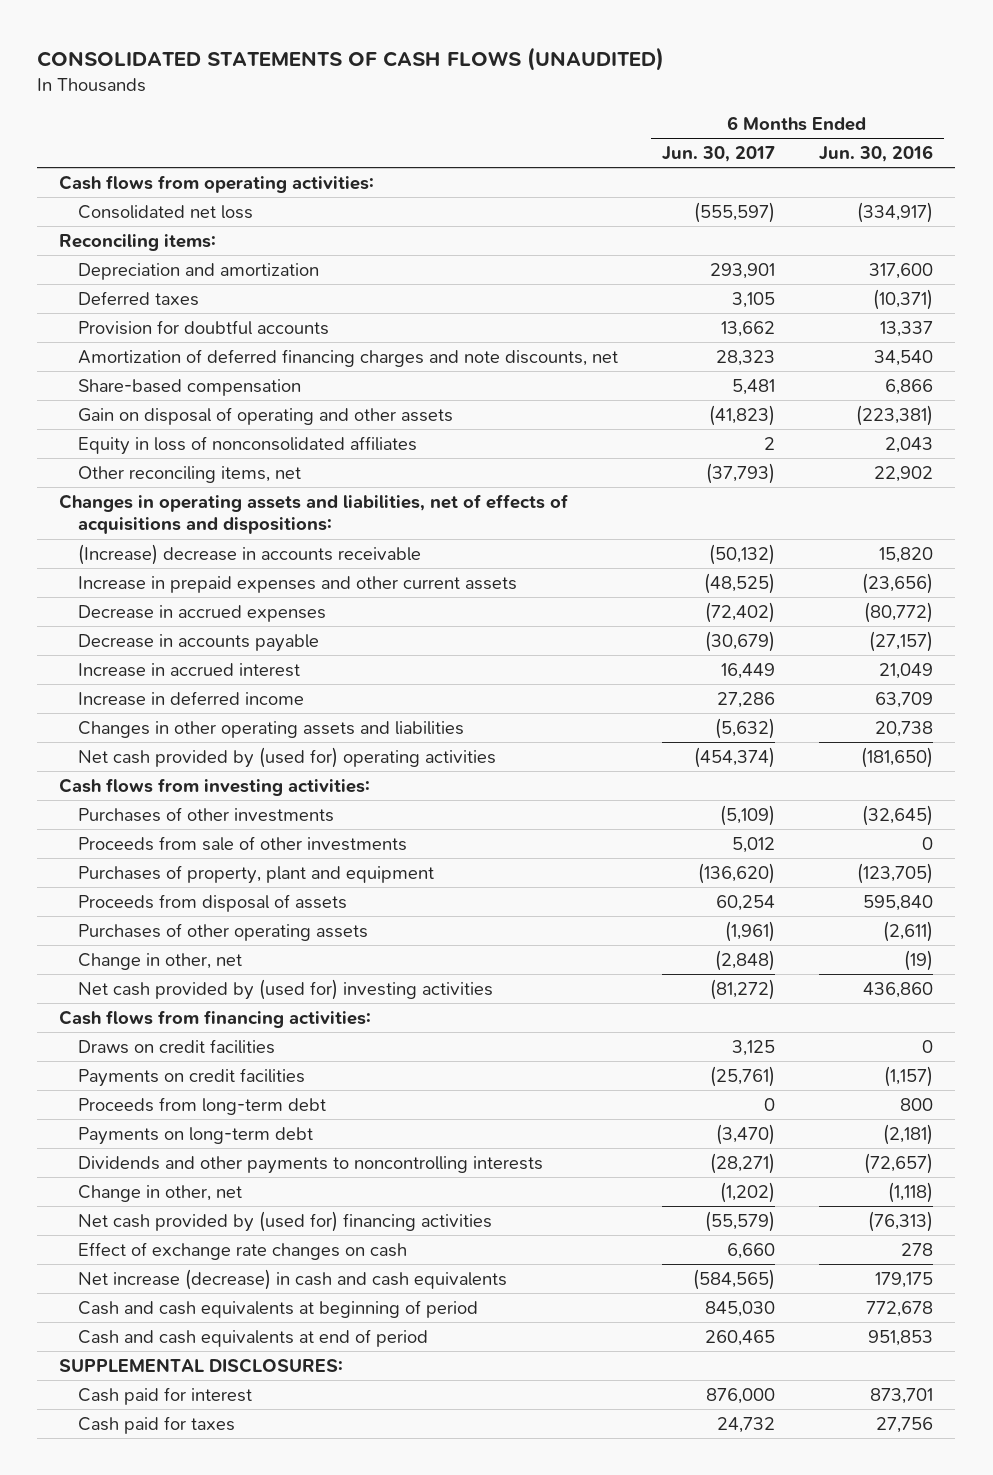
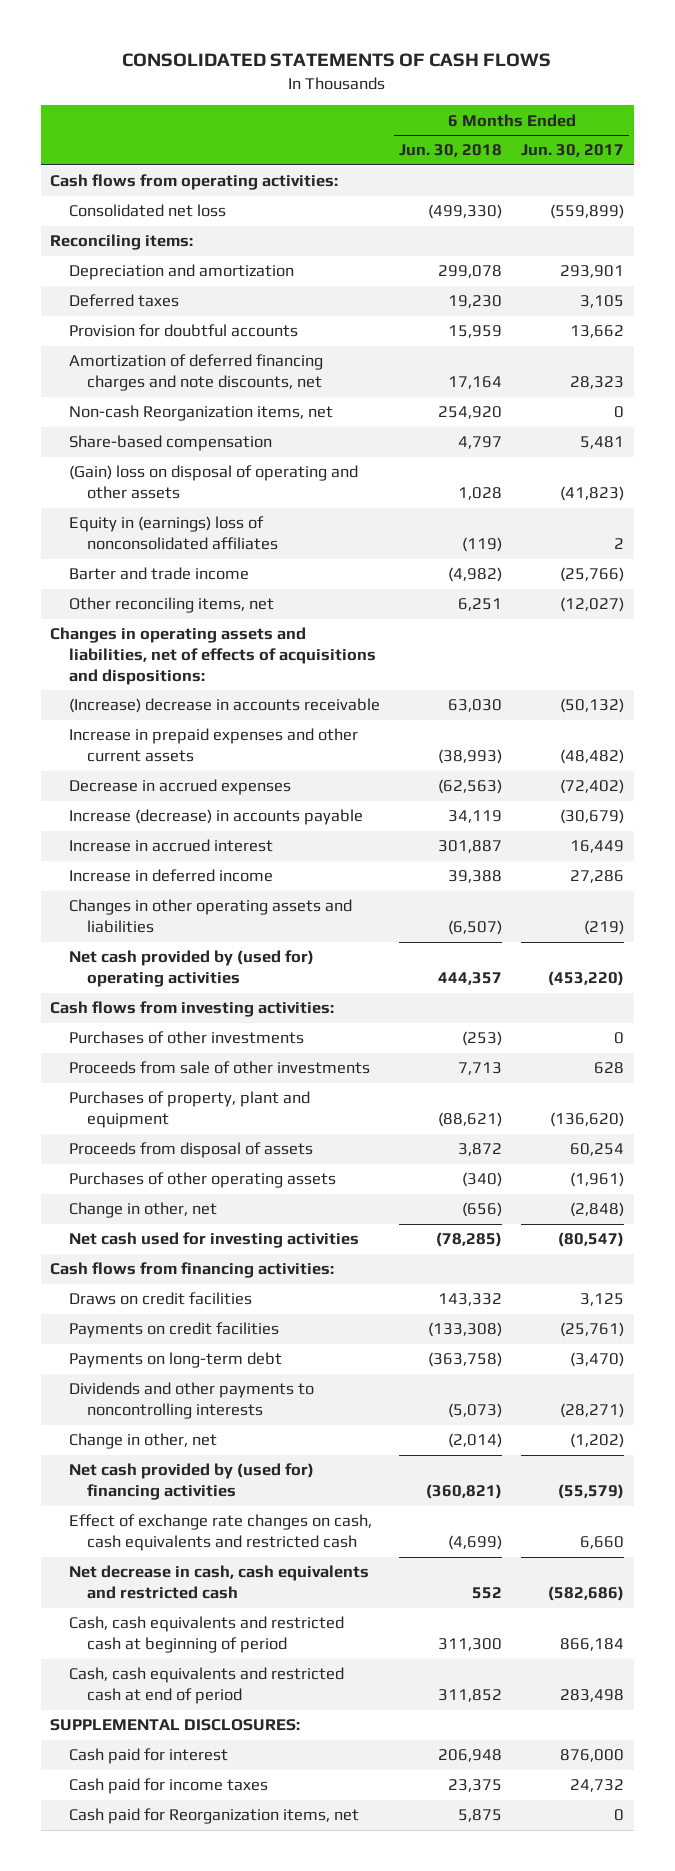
[37,46,665,71] CONSOLIDATED STATEMENTS OF CASH FLOWS (UNAUDITED) -> [122,53,552,68] CONSOLIDATED STATEMENTS OF CASH FLOWS
[819,145,934,163] Jun. 30, 2016 -> none
none -> [398,144,502,158] Jun. 30, 2018
[693,201,775,223] (555,597) -> [550,204,625,220] (559,899)
none -> [68,405,333,422] Non-cash Reorganization items, net
[77,406,453,425] Gain on disposal of operating and other assets -> [68,465,358,500] (Gain) loss on disposal of operating and other assets
[77,435,417,455] Equity in loss of nonconsolidated affiliates -> [68,516,278,551] Equity in (earnings) loss of nonconsolidated affiliates
none -> [68,567,249,581] Barter and trade income
[705,462,775,484] (37,793) -> [560,597,625,613] (12,027)
[703,572,775,594] (48,525) -> [560,749,625,765] (48,482)
[77,633,319,652] Decrease in accounts payable -> [68,809,363,826] Increase (decrease) in accounts payable
[714,717,775,739] (5,632) -> [584,920,625,936] (219)
[693,746,775,768] (454,374) -> [548,971,625,987] (453,220)
[719,804,775,826] (5,109) -> [614,1032,625,1045] 0
[731,836,775,853] 5,012 -> [594,1062,625,1075] 628
[77,978,493,1000] Net cash provided by (used for) investing activities -> [68,1232,359,1249] Net cash used for investing activities
[709,978,775,1000] (81,272) -> [558,1232,625,1248] (80,547)
[77,1096,326,1115] Proceeds from long-term debt -> none
[77,1241,407,1260] Effect of exchange rate changes on cash -> [68,1514,372,1552] Effect of exchange rate changes on cash, cash equivalents and restricted cash
[77,1268,507,1290] Net increase (decrease) in cash and cash equivalents -> [68,1565,369,1600] Net decrease in cash, cash equivalents and restricted cash
[692,1268,775,1290] (584,565) -> [548,1586,625,1602] (582,686)
[77,1299,478,1318] Cash and cash equivalents at beginning of period -> [68,1616,344,1654] Cash, cash equivalents and restricted cash at beginning of period
[704,1300,775,1317] 845,030 -> [560,1638,625,1652] 866,184
[77,1328,428,1347] Cash and cash equivalents at end of period -> [68,1667,344,1705] Cash, cash equivalents and restricted cash at end of period
[704,1329,775,1346] 260,465 -> [560,1689,625,1703] 283,498
[77,1415,235,1434] Cash paid for taxes -> [68,1778,268,1795] Cash paid for income taxes
none -> [68,1808,359,1825] Cash paid for Reorganization items, net

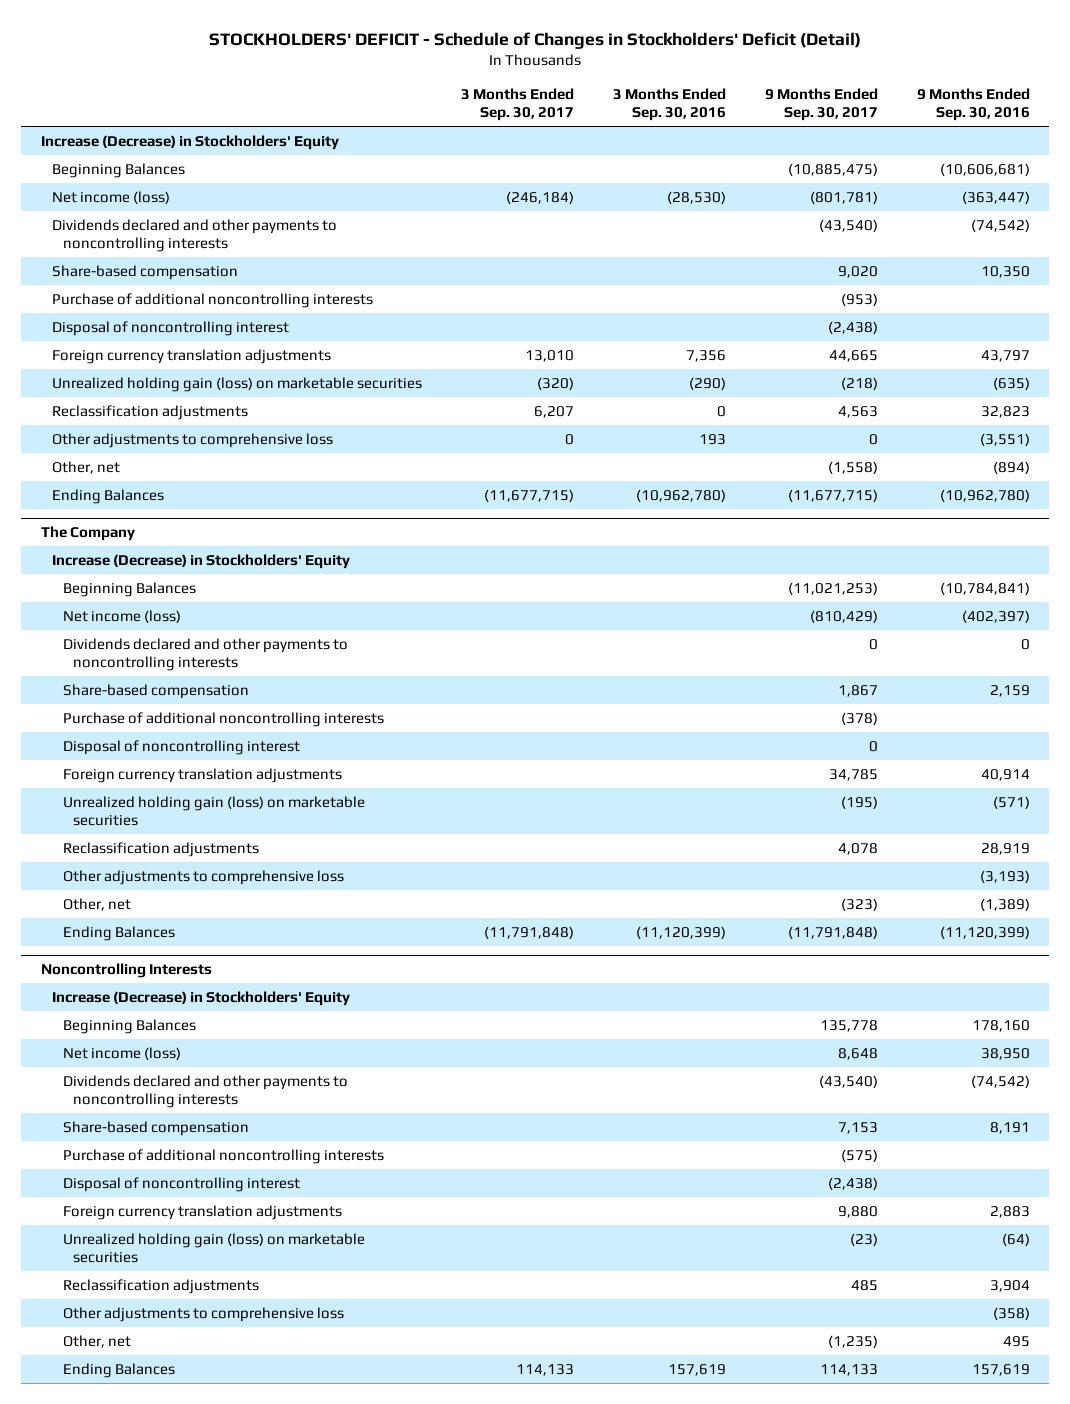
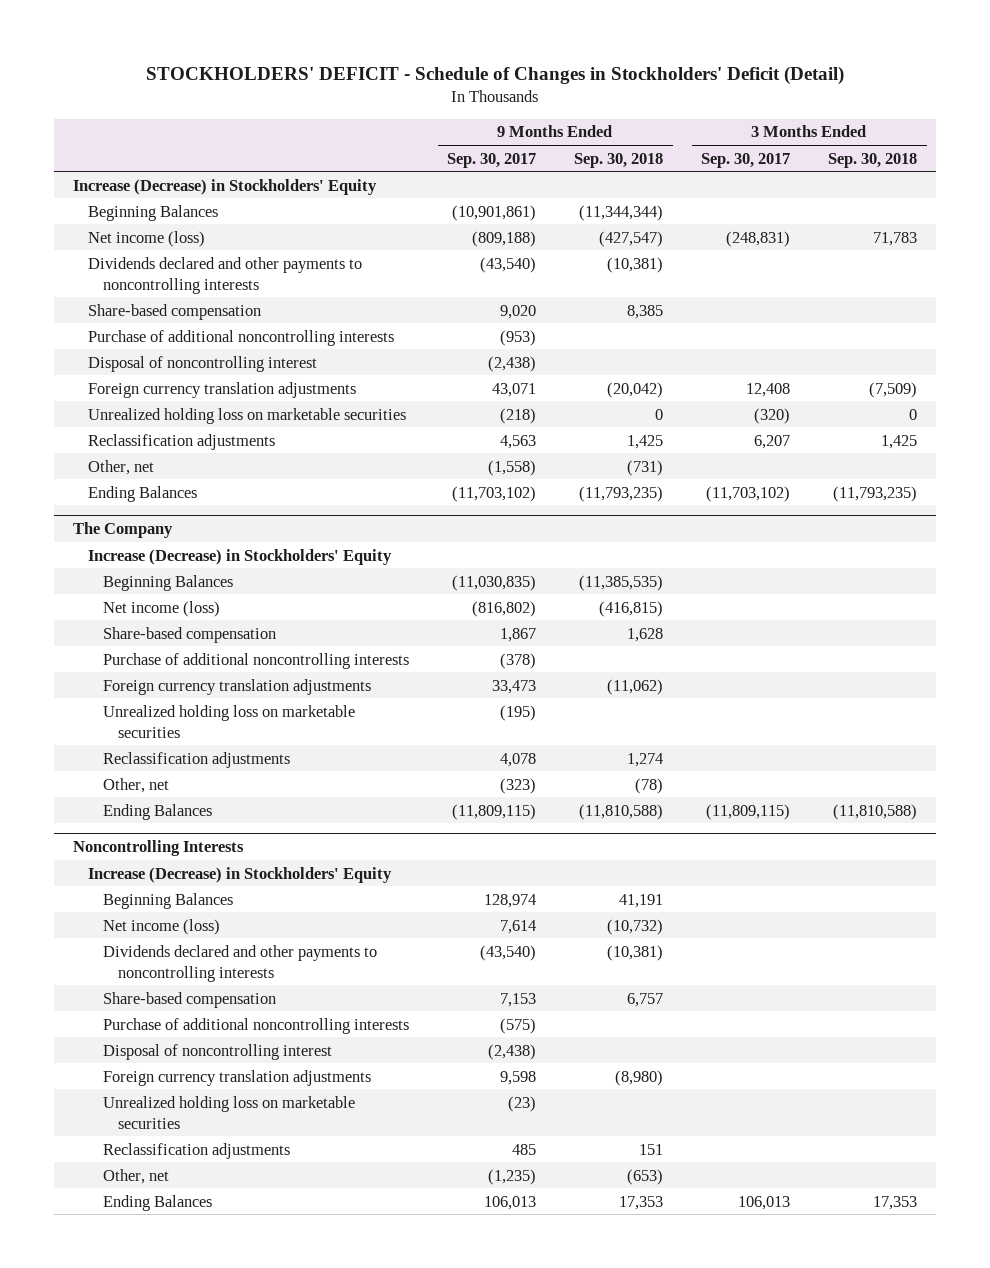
[612,88,726,122] 3 Months Ended Sep. 30, 2016 -> none
[916,88,1030,122] 9 Months Ended Sep. 30, 2016 -> none
none -> [574,152,664,168] Sep. 30, 2018
none -> [828,152,918,168] Sep. 30, 2018
[787,162,878,176] (10,885,475) -> [452,204,537,221] (10,901,861)
[505,190,574,204] (246,184) -> [726,230,791,247] (248,831)
[809,190,878,204] (801,781) -> [472,230,537,247] (809,188)
[524,349,574,362] 13,010 -> [746,382,791,397] 12,408
[828,349,878,362] 44,665 -> [492,382,537,397] 43,071
[51,376,422,392] Unrealized holding gain (loss) on marketable securities -> [88,407,407,424] Unrealized holding loss on marketable securities
[51,432,333,448] Other adjustments to comprehensive loss -> none
[483,488,574,502] (11,677,715) -> [706,485,791,502] (11,703,102)
[787,488,878,502] (11,677,715) -> [452,485,537,502] (11,703,102)
[62,637,348,671] Dividends declared and other payments to noncontrolling interests -> none
[787,581,878,595] (11,021,253) -> [452,574,537,591] (11,030,835)
[809,609,878,623] (810,429) -> [472,600,537,617] (816,802)
[62,739,300,755] Disposal of noncontrolling interest -> none
[828,768,878,781] 34,785 -> [492,679,537,694] 33,473
[62,795,365,826] Unrealized holding gain (loss) on marketable securities -> [103,704,356,738] Unrealized holding loss on marketable securities
[62,869,344,885] Other adjustments to comprehensive loss -> none
[483,925,574,939] (11,791,848) -> [706,803,791,820] (11,809,115)
[787,925,878,939] (11,791,848) -> [452,803,537,820] (11,809,115)
[819,1019,878,1032] 135,778 -> [484,893,537,908] 128,974
[837,1047,878,1060] 8,648 -> [500,919,537,934] 7,614
[837,1205,878,1218] 9,880 -> [500,1070,537,1085] 9,598
[62,1232,365,1263] Unrealized holding gain (loss) on marketable securities -> [103,1095,356,1129] Unrealized holding loss on marketable securities
[62,1306,344,1322] Other adjustments to comprehensive loss -> none
[515,1363,574,1376] 114,133 -> [738,1195,791,1210] 106,013
[819,1363,878,1376] 114,133 -> [484,1195,537,1210] 106,013

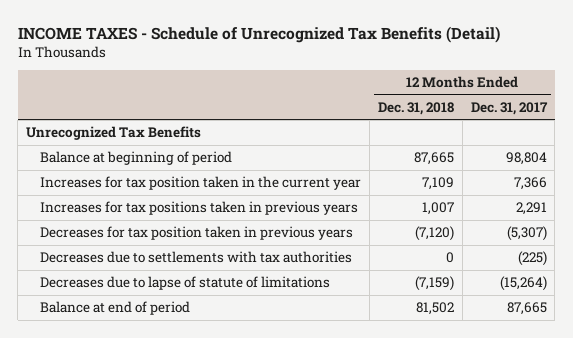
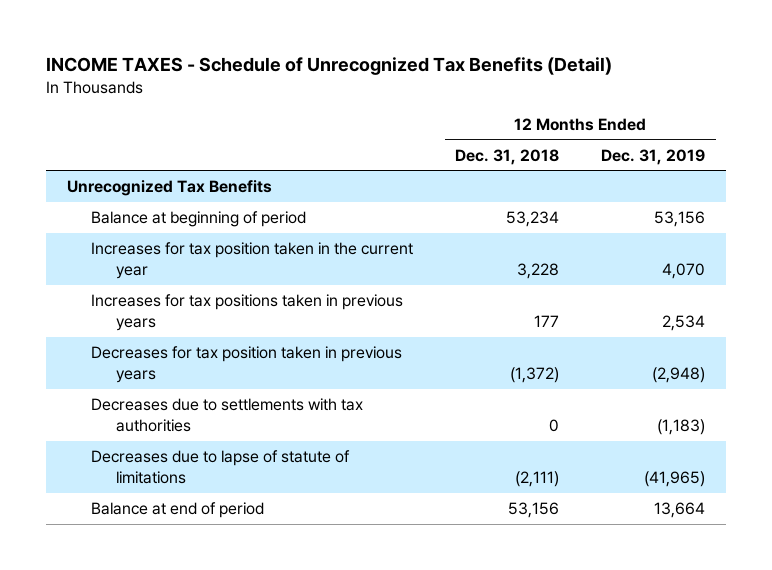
[470,101,548,115] Dec. 31, 2017 -> none
none -> [601,148,706,165] Dec. 31, 2019
[413,152,454,166] 87,665 -> [506,211,560,228] 53,234
[421,177,454,191] 7,109 -> [517,262,560,279] 3,228
[421,202,454,216] 1,007 -> [534,314,560,327] 177
[414,226,454,242] (7,120) -> [510,366,560,383] (1,372)
[414,276,454,292] (7,159) -> [515,470,560,487] (2,111)
[415,302,454,316] 81,502 -> [508,502,560,519] 53,156

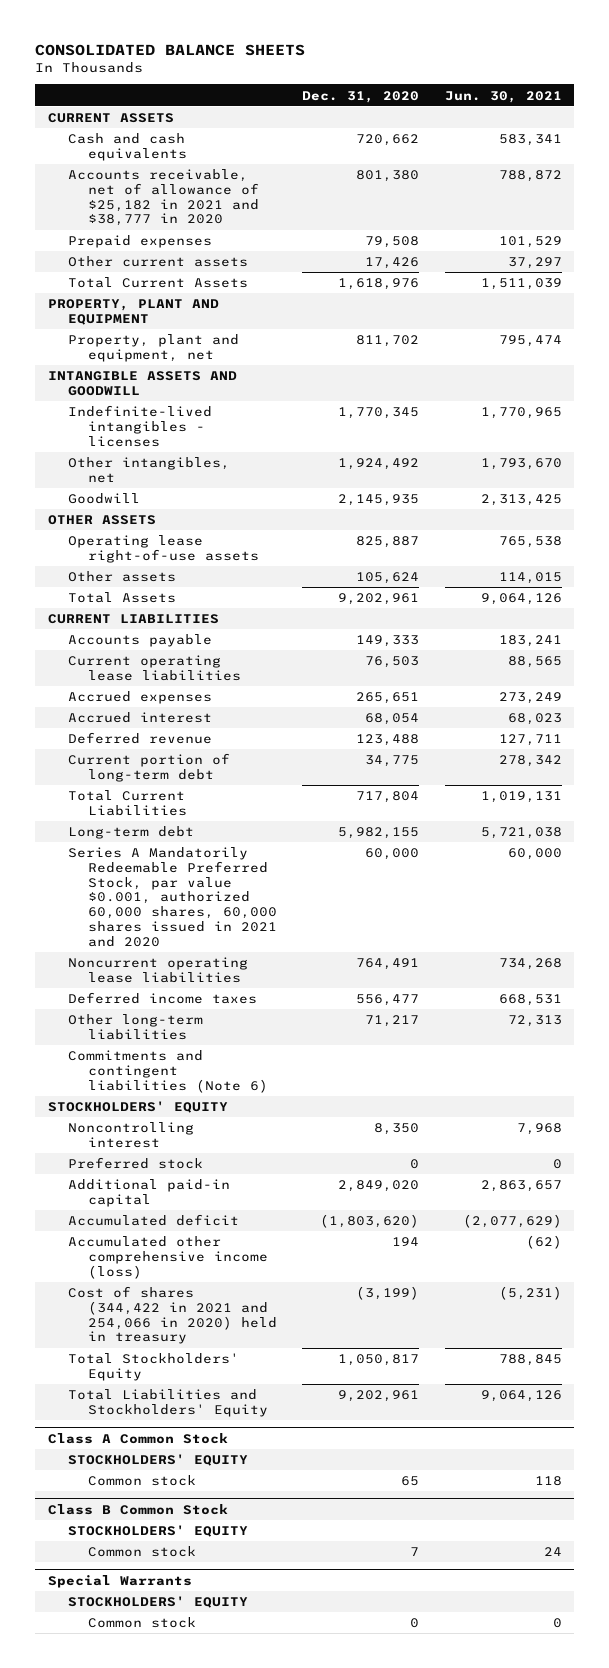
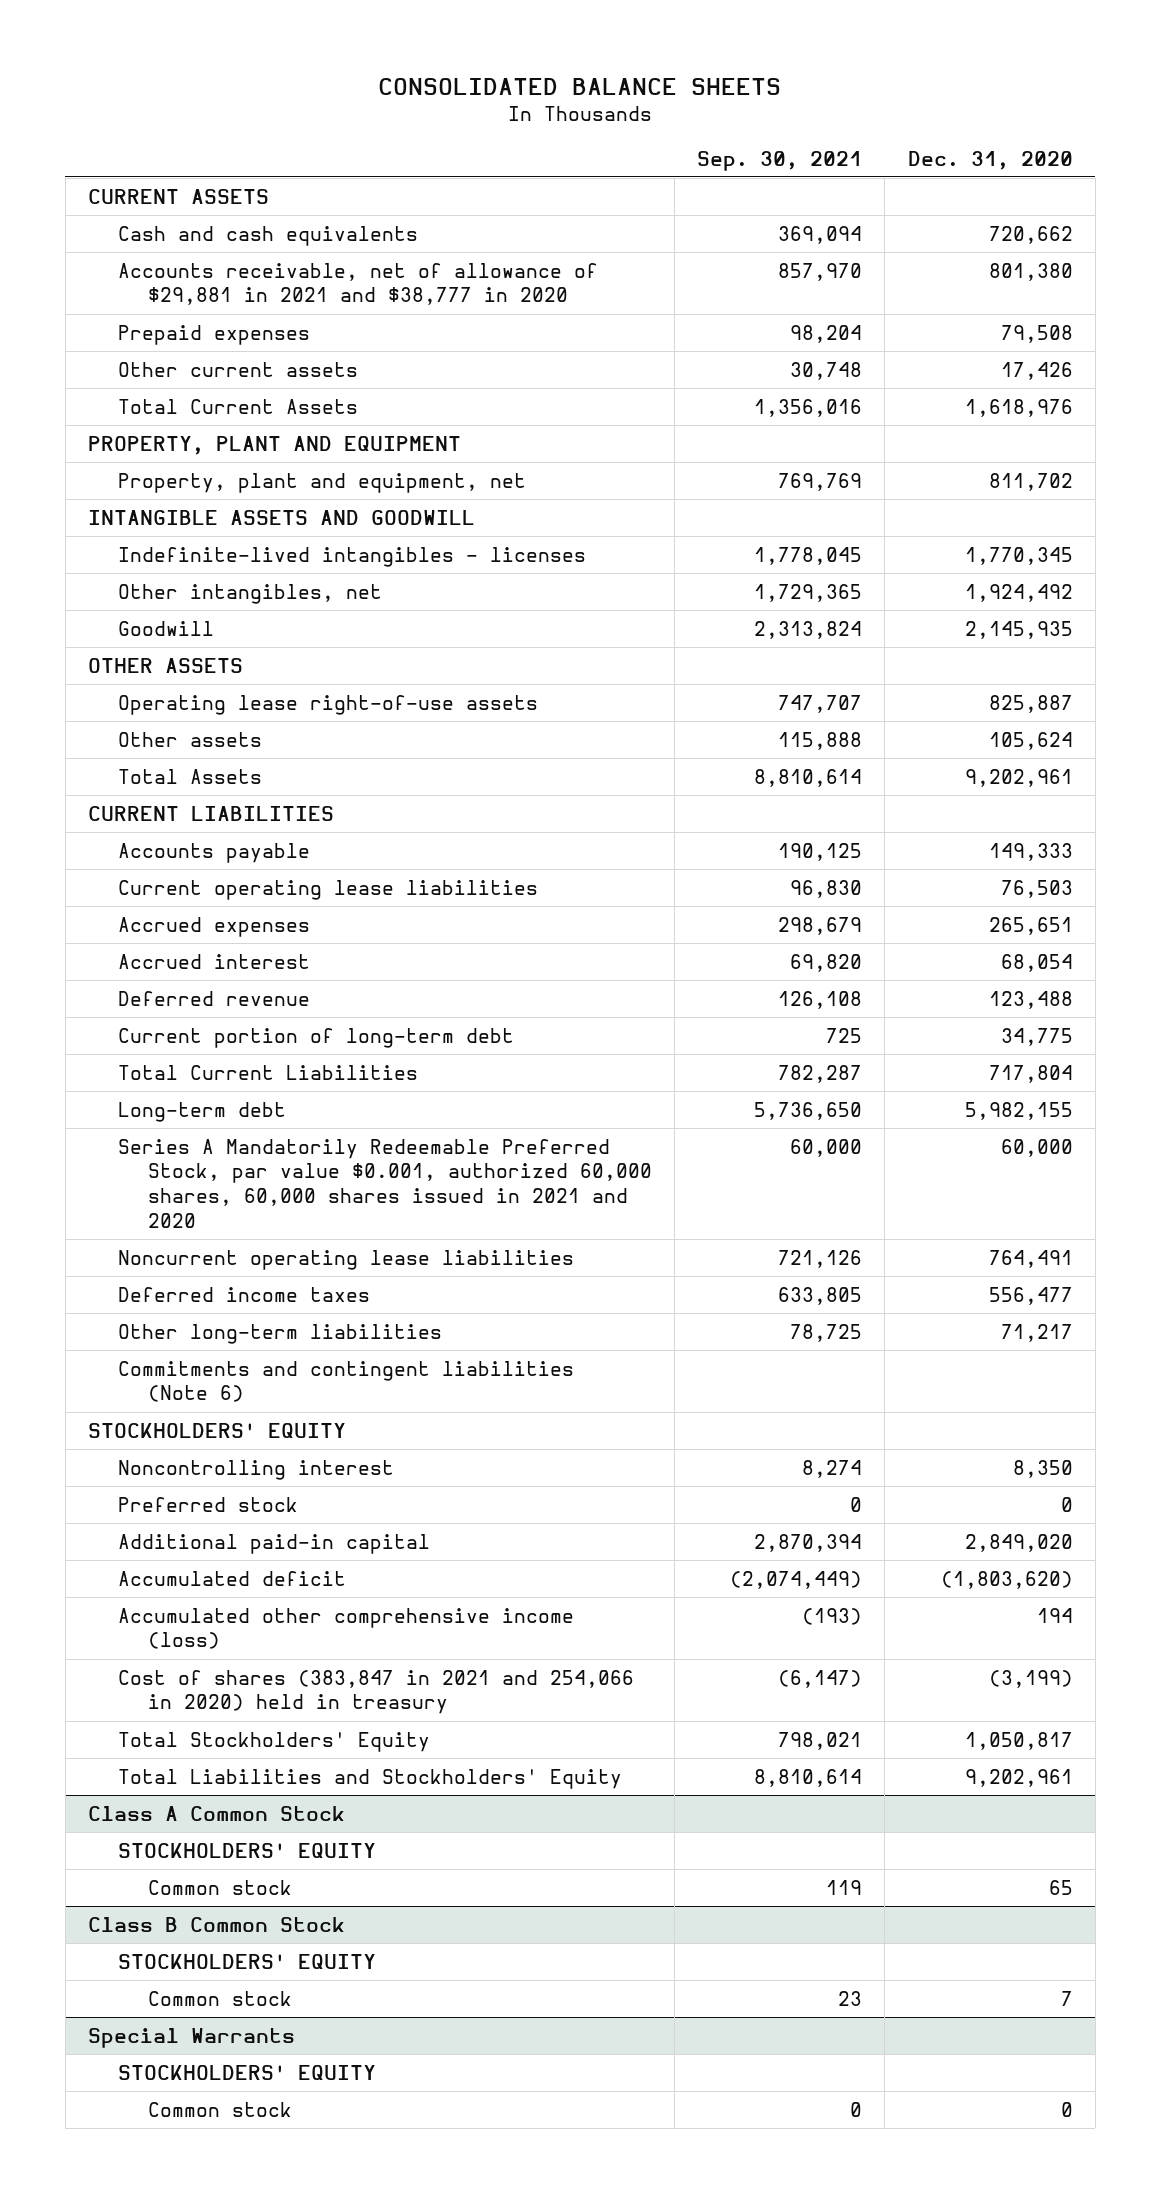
[444,90,562,103] Jun. 30, 2021 -> none
none -> [697,150,863,171] Sep. 30, 2021
[67,169,259,227] Accounts receivable, net of allowance of $25,182 in 2021 and $38,777 in 2020 -> [117,262,598,306] Accounts receivable, net of allowance of $29,881 in 2021 and $38,777 in 2020
[67,1286,277,1345] Cost of shares (344,422 in 2021 and 254,066 in 2020) held in treasury -> [117,1669,634,1715] Cost of shares (383,847 in 2021 and 254,066 in 2020) held in treasury

